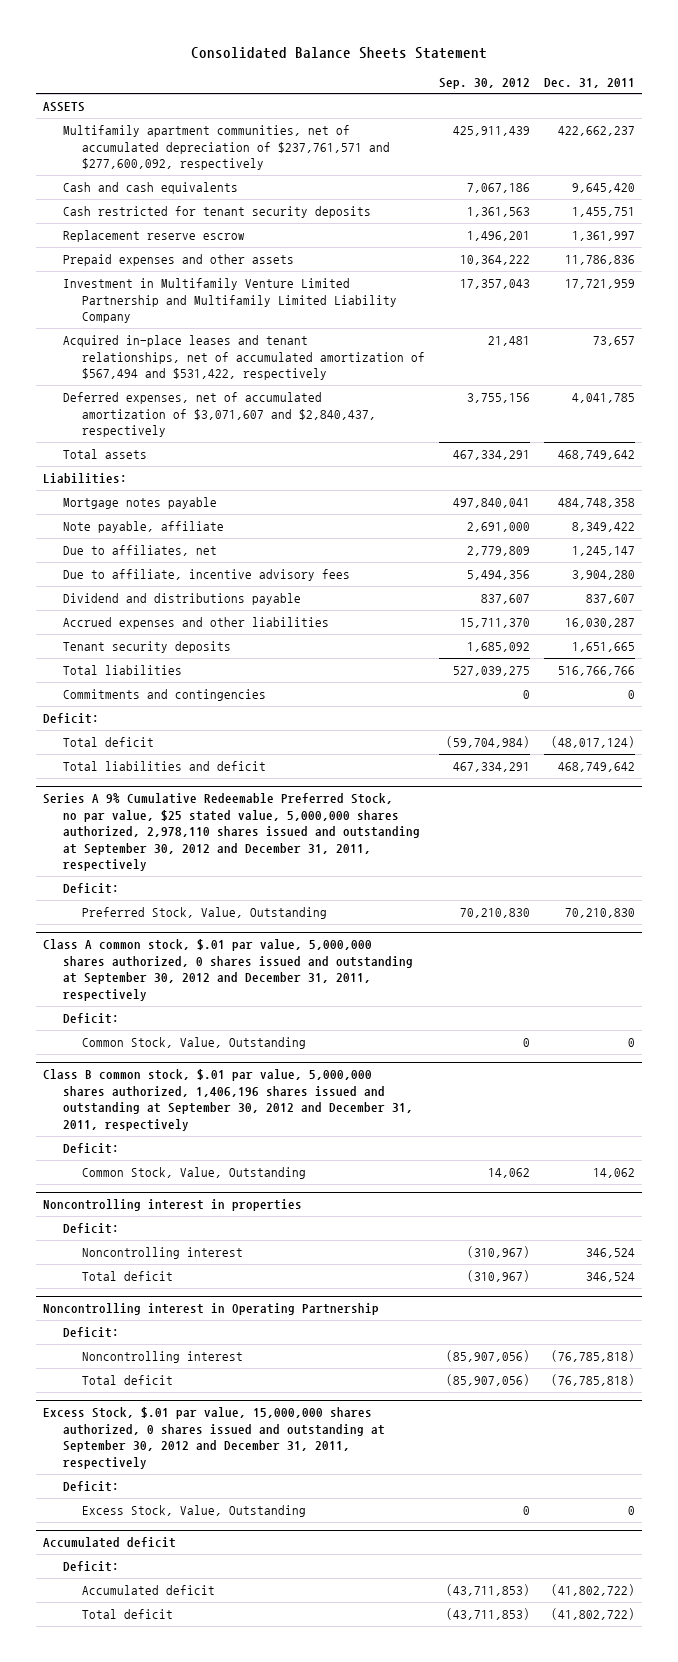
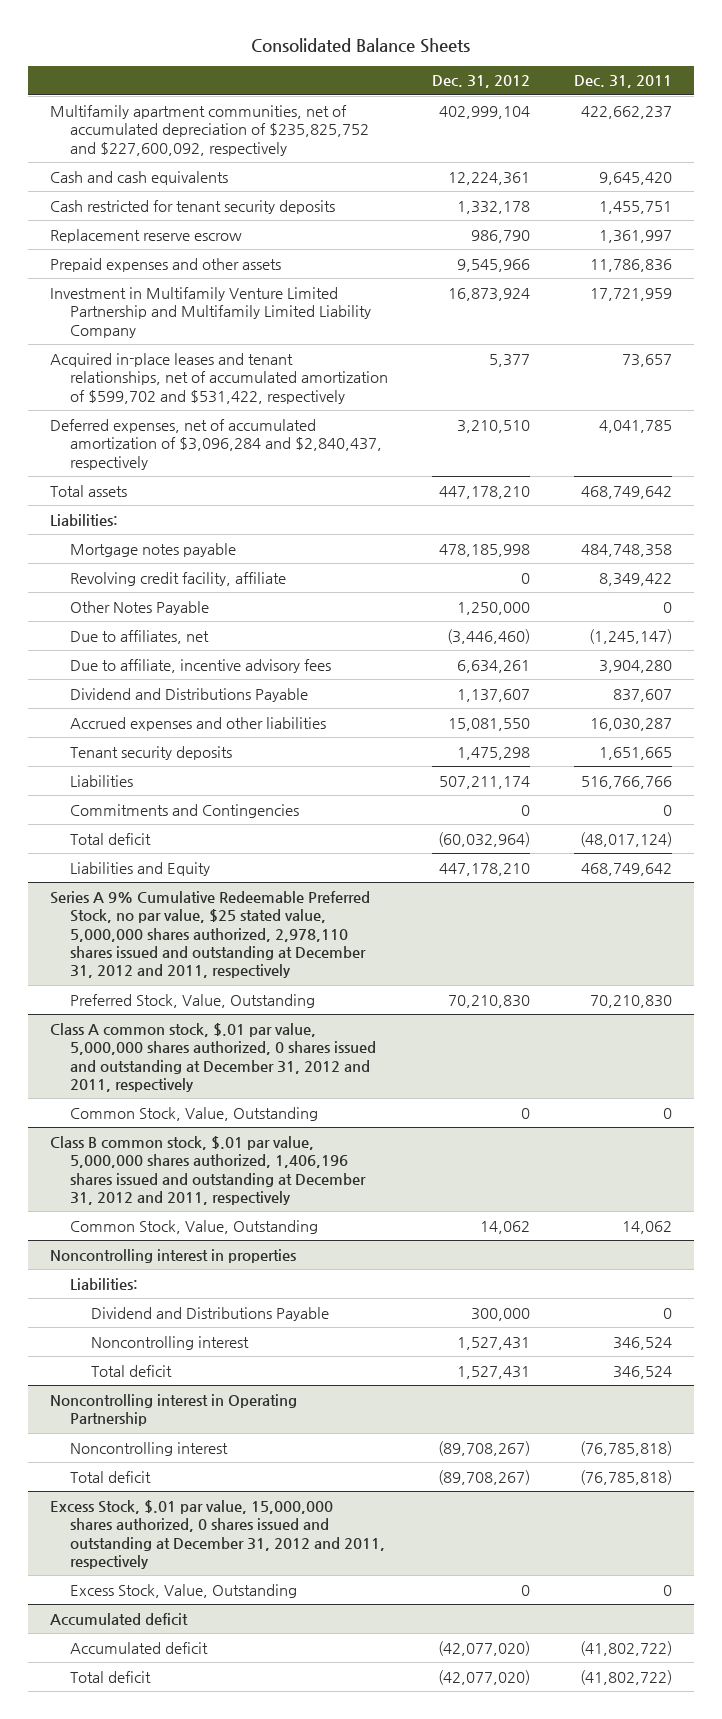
[191,46,488,59] Consolidated Balance Sheets Statement -> [250,37,470,53] Consolidated Balance Sheets
[438,77,530,89] Sep. 30, 2012 -> none
none -> [432,75,531,89] Dec. 31, 2012
[43,102,86,113] ASSETS -> none
[62,125,390,171] Multifamily apartment communities, net of accumulated depreciation of $237,761,571 and $277,600,092, respectively -> [49,104,370,156] Multifamily apartment communities, net of accumulated depreciation of $235,825,752 and $227,600,092, respectively
[62,335,425,381] Acquired in-place leases and tenant relationships, net of accumulated amortization of $567,494 and $531,422, respectively -> [49,352,389,404] Acquired in-place leases and tenant relationships, net of accumulated amortization of $599,702 and $531,422, respectively
[62,392,376,438] Deferred expenses, net of accumulated amortization of $3,071,607 and $2,840,437, respectively -> [49,418,383,470] Deferred expenses, net of accumulated amortization of $3,096,284 and $2,840,437, respectively
[62,521,224,534] Note payable, affiliate -> [70,571,287,586] Revolving credit facility, affiliate
none -> [70,600,210,615] Other Notes Payable
[572,546,636,557] 1,245,147 -> [589,628,673,644] (1,245,147)
[62,593,301,606] Dividend and distributions payable -> [70,687,309,702] Dividend and Distributions Payable
[43,713,100,725] Deficit: -> none
[62,665,182,676] Total liabilities -> [70,774,134,787] Liabilities
[62,689,266,702] Commitments and contingencies -> [70,803,300,818] Commitments and Contingencies
[62,883,119,895] Deficit: -> none
[62,761,266,772] Total liabilities and deficit -> [70,861,211,876] Liabilities and Equity
[43,793,420,872] Series A 9% Cumulative Redeemable Preferred Stock, no par value, $25 stated value, 5,000,000 shares authorized, 2,978,110 shares issued and outstanding at September 30, 2012 and December 31, 2011, respectively -> [49,890,370,979] Series A 9% Cumulative Redeemable Preferred Stock, no par value, $25 stated value, 5,000,000 shares authorized, 2,978,110 shares issued and outstanding at December 31, 2012 and 2011, respectively
[62,1013,119,1025] Deficit: -> none
[43,939,413,1001] Class A common stock, $.01 par value, 5,000,000 shares authorized, 0 shares issued and outstanding at September 30, 2012 and December 31, 2011, respectively -> [49,1022,377,1092] Class A common stock, $.01 par value, 5,000,000 shares authorized, 0 shares issued and outstanding at December 31, 2012 and 2011, respectively
[62,1143,119,1155] Deficit: -> none
[43,1069,413,1131] Class B common stock, $.01 par value, 5,000,000 shares authorized, 1,406,196 shares issued and outstanding at September 30, 2012 and December 31, 2011, respectively -> [49,1135,367,1205] Class B common stock, $.01 par value, 5,000,000 shares authorized, 1,406,196 shares issued and outstanding at December 31, 2012 and 2011, respectively
[62,1223,119,1235] Deficit: -> none
none -> [70,1277,139,1290] Liabilities:
none -> [91,1306,330,1321] Dividend and Distributions Payable
[62,1327,119,1339] Deficit: -> none
[62,1481,119,1493] Deficit: -> none
[43,1407,385,1469] Excess Stock, $.01 par value, 15,000,000 shares authorized, 0 shares issued and outstanding at September 30, 2012 and December 31, 2011, respectively -> [49,1499,386,1569] Excess Stock, $.01 par value, 15,000,000 shares authorized, 0 shares issued and outstanding at December 31, 2012 and 2011, respectively
[62,1561,119,1573] Deficit: -> none

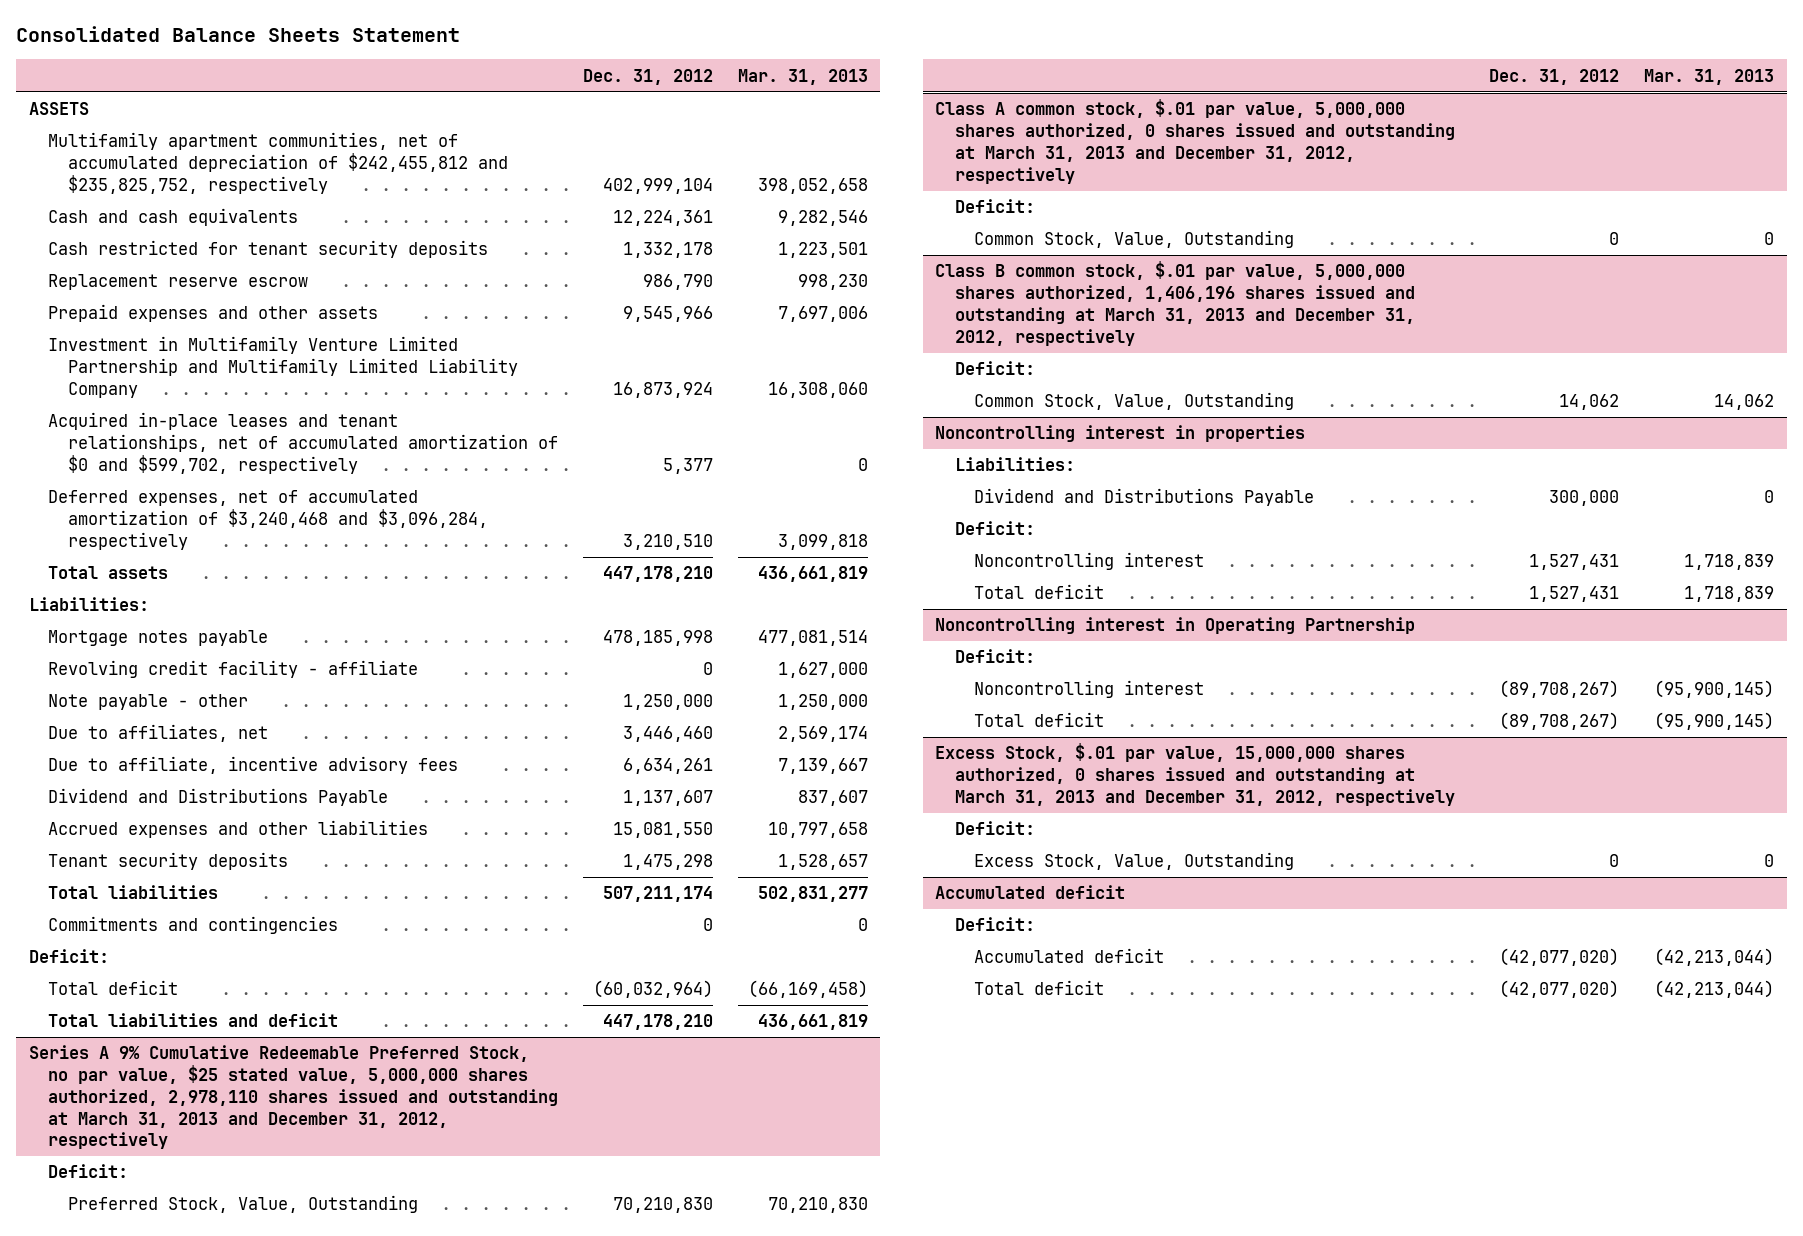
[250,37,470,53] Consolidated Balance Sheets -> [16,26,461,43] Consolidated Balance Sheets Statement
[574,75,673,89] Dec. 31, 2011 -> none
none -> [737,68,868,85] Mar. 31, 2013
none -> [28,102,89,116] ASSETS
[49,104,370,156] Multifamily apartment communities, net of accumulated depreciation of $235,825,752 and $227,600,092, respectively -> [48,132,508,194] Multifamily apartment communities, net of accumulated depreciation of $242,455,812 and $235,825,752, respectively
[49,352,389,404] Acquired in-place leases and tenant relationships, net of accumulated amortization of $599,702 and $531,422, respectively -> [48,412,558,474] Acquired in-place leases and tenant relationships, net of accumulated amortization of $0 and $599,702, respectively
[49,418,383,470] Deferred expenses, net of accumulated amortization of $3,096,284 and $2,840,437, respectively -> [48,490,488,550] Deferred expenses, net of accumulated amortization of $3,240,468 and $3,096,284, respectively
[70,571,287,586] Revolving credit facility, affiliate -> [48,660,419,679] Revolving credit facility - affiliate
[70,600,210,615] Other Notes Payable -> [48,694,249,711] Note payable - other
[447,628,531,644] (3,446,460) -> [623,726,714,743] 3,446,460
[70,774,134,787] Liabilities -> [48,885,219,900] Total liabilities
[70,803,300,818] Commitments and Contingencies -> [48,916,339,935] Commitments and contingencies
none -> [28,949,109,964] Deficit:
[70,861,211,876] Liabilities and Equity -> [48,1013,339,1028] Total liabilities and deficit
[49,890,370,979] Series A 9% Cumulative Redeemable Preferred Stock, no par value, $25 stated value, 5,000,000 shares authorized, 2,978,110 shares issued and outstanding at December 31, 2012 and 2011, respectively -> [28,1045,559,1150] Series A 9% Cumulative Redeemable Preferred Stock, no par value, $25 stated value, 5,000,000 shares authorized, 2,978,110 shares issued and outstanding at March 31, 2013 and December 31, 2012, respectively
none -> [48,1164,129,1179] Deficit:
[49,1022,377,1092] Class A common stock, $.01 par value, 5,000,000 shares authorized, 0 shares issued and outstanding at December 31, 2012 and 2011, respectively -> [935,99,1455,184] Class A common stock, $.01 par value, 5,000,000 shares authorized, 0 shares issued and outstanding at March 31, 2013 and December 31, 2012, respectively
none -> [954,199,1035,214] Deficit:
[49,1135,367,1205] Class B common stock, $.01 par value, 5,000,000 shares authorized, 1,406,196 shares issued and outstanding at December 31, 2012 and 2011, respectively -> [935,261,1415,346] Class B common stock, $.01 par value, 5,000,000 shares authorized, 1,406,196 shares issued and outstanding at March 31, 2013 and December 31, 2012, respectively
none -> [954,361,1035,376] Deficit:
none -> [954,521,1035,536] Deficit:
none -> [954,649,1035,664] Deficit:
[49,1499,386,1569] Excess Stock, $.01 par value, 15,000,000 shares authorized, 0 shares issued and outstanding at December 31, 2012 and 2011, respectively -> [935,743,1455,806] Excess Stock, $.01 par value, 15,000,000 shares authorized, 0 shares issued and outstanding at March 31, 2013 and December 31, 2012, respectively
none -> [954,821,1035,836] Deficit:
none -> [954,917,1035,932] Deficit:

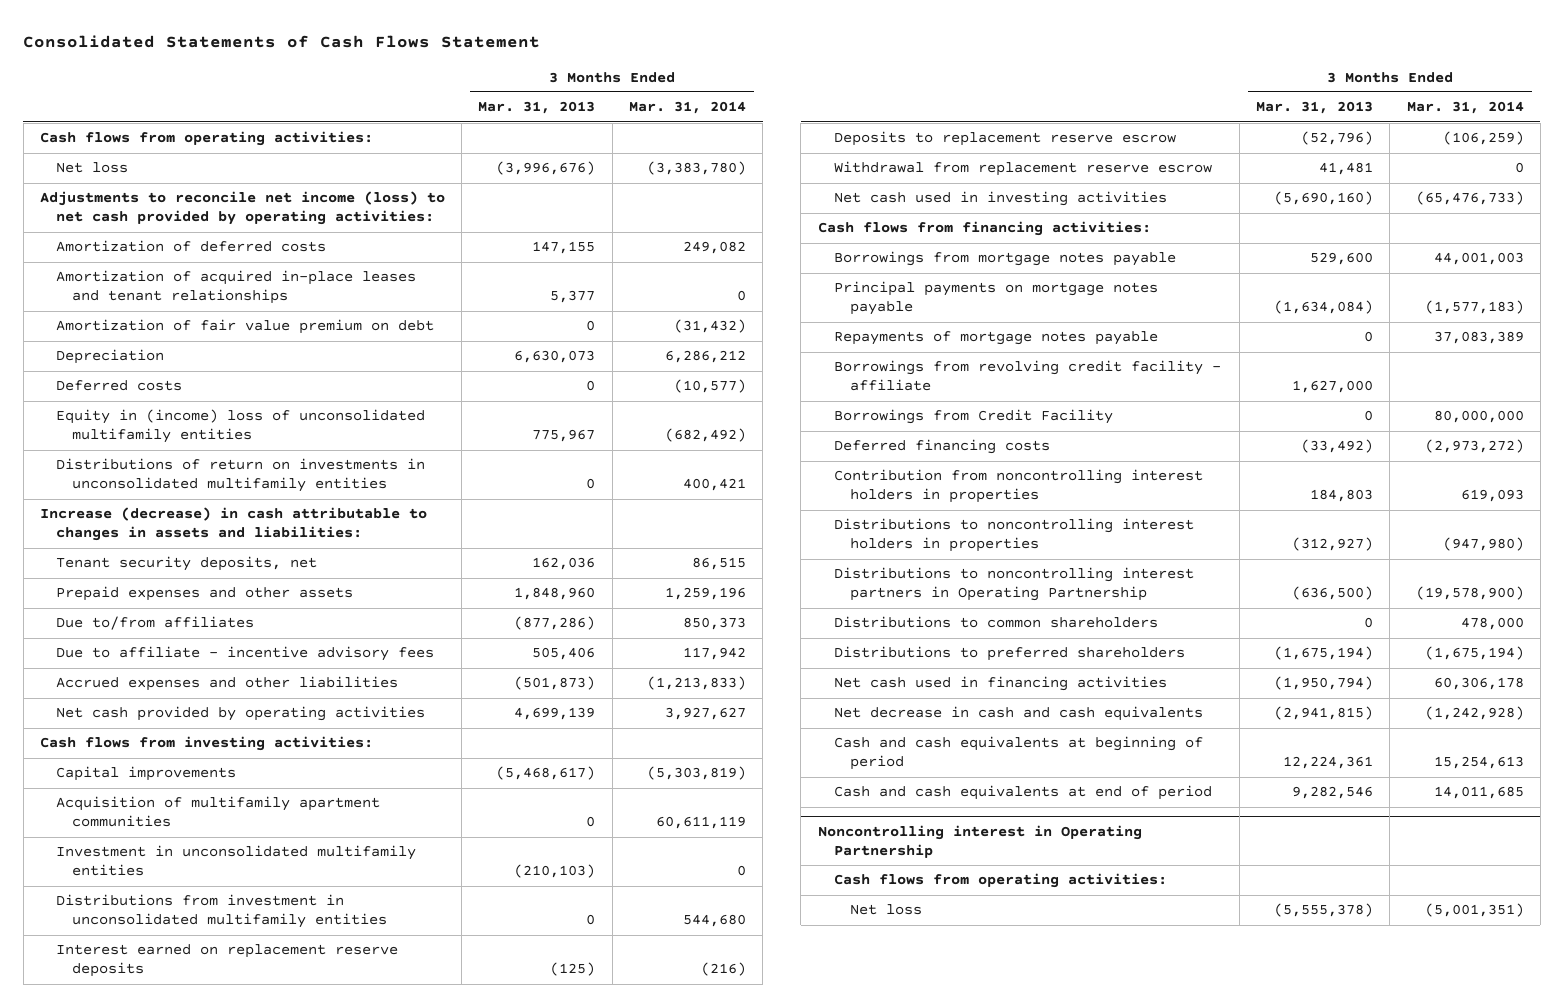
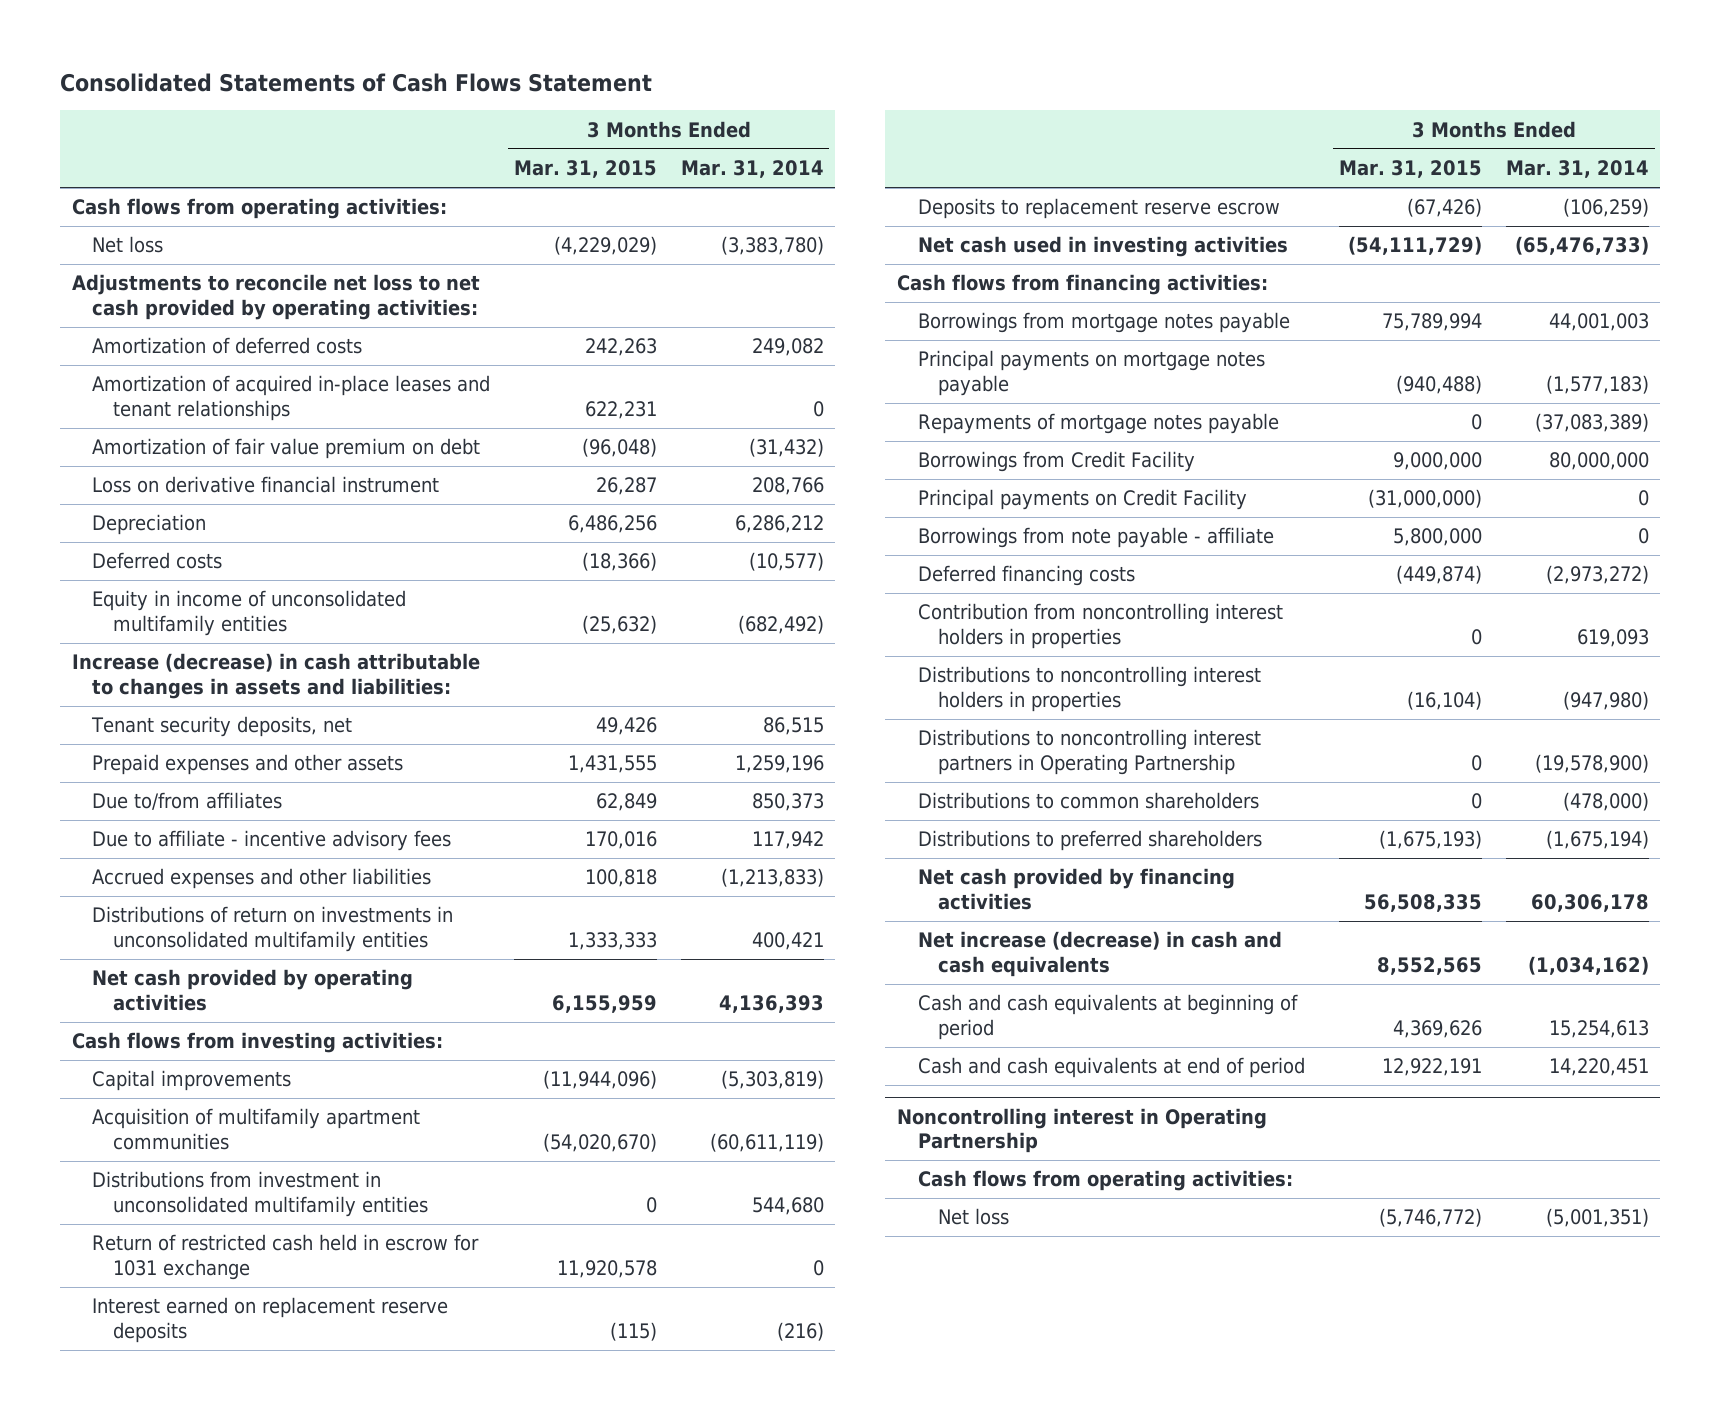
[478,101,596,115] Mar. 31, 2013 -> none
none -> [514,160,658,179] Mar. 31, 2015
[39,191,445,226] Adjustments to reconcile net income (loss) to net cash provided by operating activities: -> [71,274,480,320] Adjustments to reconcile net loss to net cash provided by operating activities:
none -> [92,476,440,494] Loss on derivative financial instrument
[55,409,425,444] Equity in (income) loss of unconsolidated multifamily entities -> [92,590,407,636] Equity in income of unconsolidated multifamily entities
[55,458,425,493] Distributions of return on investments in unconsolidated multifamily entities -> [92,906,454,952] Distributions of return on investments in unconsolidated multifamily entities
[664,707,746,721] 3,927,627 -> [718,994,824,1013] 4,136,393
[55,845,416,877] Investment in unconsolidated multifamily entities -> none
[655,816,746,830] 60,611,119 -> [709,1132,824,1152] (60,611,119)
none -> [92,1234,480,1280] Return of restricted cash held in escrow for 1031 exchange
[833,161,1212,177] Withdrawal from replacement reserve escrow -> none
[833,360,1221,392] Borrowings from revolving credit facility - affiliate -> none
[1433,331,1524,345] 37,083,389 -> [1534,413,1649,433] (37,083,389)
none -> [917,489,1247,511] Principal payments on Credit Facility
none -> [917,527,1274,549] Borrowings from note payable - affiliate
[1460,617,1524,631] 478,000 -> [1562,792,1649,812] (478,000)
[833,676,1167,692] Net cash used in financing activities -> [917,868,1235,910] Net cash provided by financing activities
[833,706,1203,722] Net decrease in cash and cash equivalents -> [917,931,1282,977] Net increase (decrease) in cash and cash equivalents
[1424,706,1524,721] (1,242,928) -> [1527,955,1649,975] (1,034,162)
[1433,786,1524,800] 14,011,685 -> [1548,1058,1649,1077] 14,220,451

